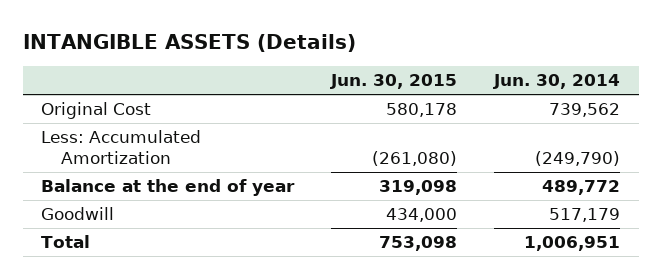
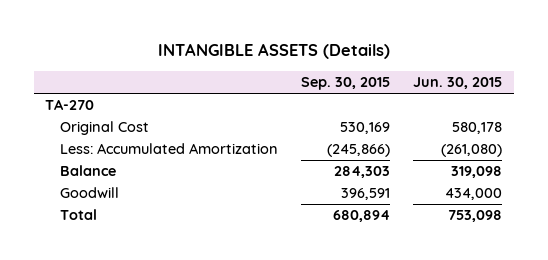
[493,74,621,90] Jun. 30, 2014 -> none
none -> [301,77,391,91] Sep. 30, 2015
none -> [45,99,95,111] TA-270
[41,179,296,197] Balance at the end of year -> [59,165,116,177] Balance

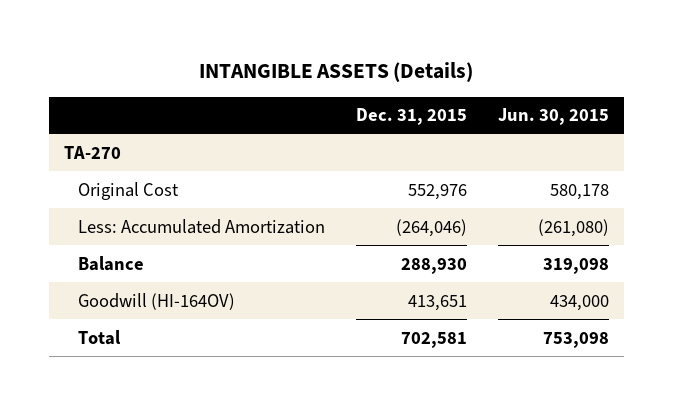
[301,77,391,91] Sep. 30, 2015 -> none
none -> [355,108,467,126] Dec. 31, 2015
[59,187,119,199] Goodwill -> [77,292,235,310] Goodwill (HI-164OV)

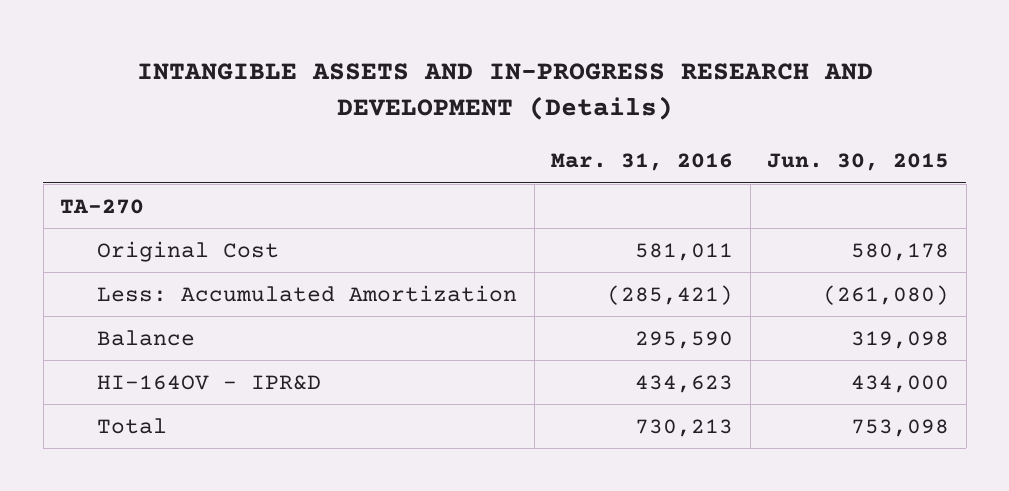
[199,61,474,82] INTANGIBLE ASSETS (Details) -> [136,63,873,121] INTANGIBLE ASSETS AND IN-PROGRESS RESEARCH AND DEVELOPMENT (Details)
[355,108,467,126] Dec. 31, 2015 -> none
none -> [551,153,734,172] Mar. 31, 2016
[77,292,235,310] Goodwill (HI-164OV) -> [97,374,322,390] HI-164OV - IPR&D

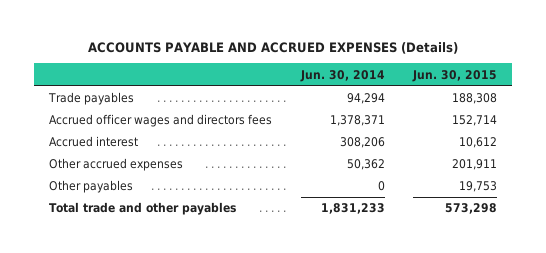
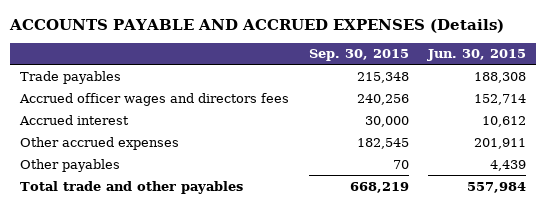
[299,69,385,82] Jun. 30, 2014 -> none
none -> [308,49,409,62] Sep. 30, 2015
[459,181,498,193] 19,753 -> [490,159,527,171] 4,439
[445,203,498,215] 573,298 -> [467,181,527,193] 557,984

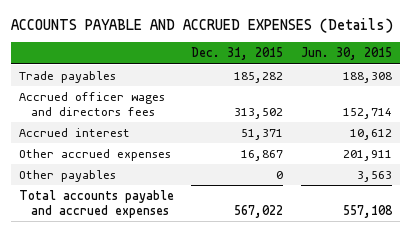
[308,49,409,62] Sep. 30, 2015 -> none
none -> [191,47,284,61] Dec. 31, 2015
[490,159,527,171] 4,439 -> [356,170,392,182] 3,563
[20,180,244,194] Total trade and other payables -> [19,189,175,219] Total accounts payable and accrued expenses
[467,181,527,193] 557,984 -> [342,205,393,219] 557,108

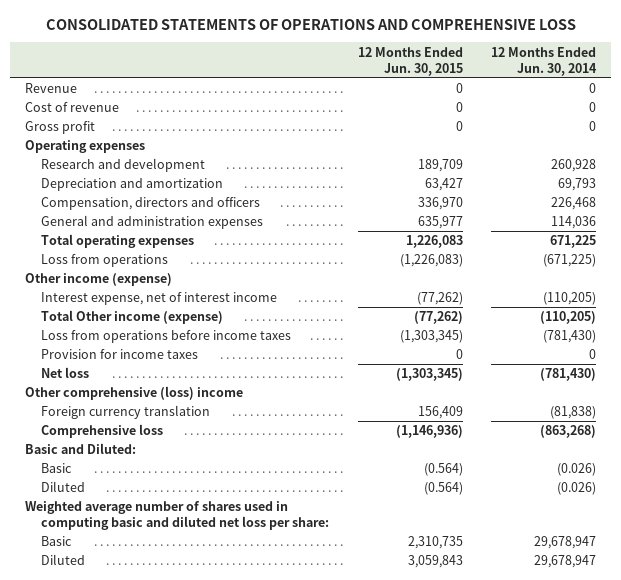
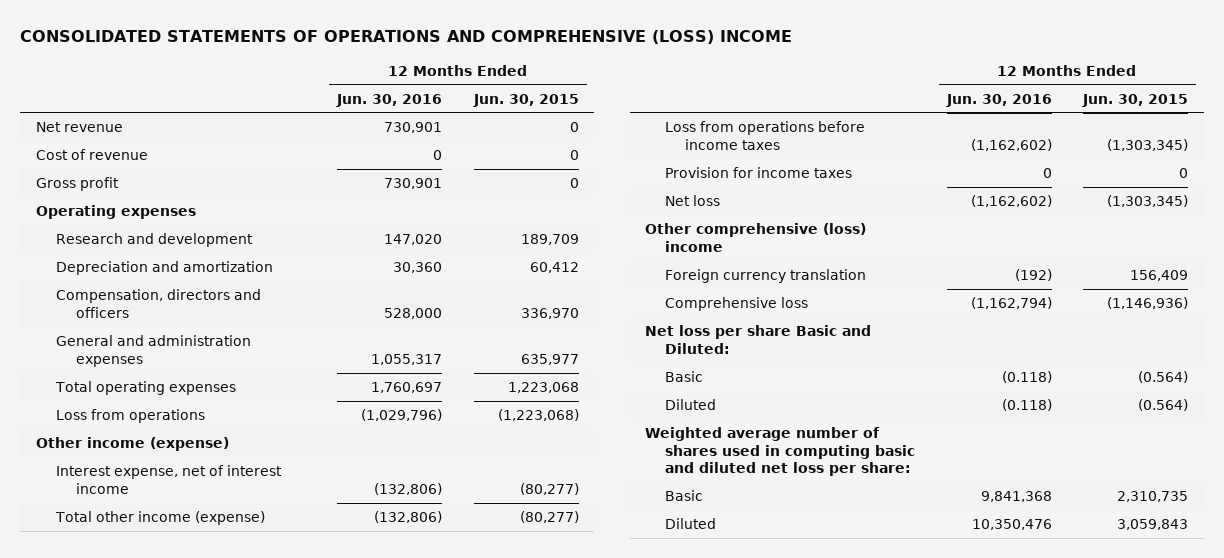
[45,18,576,30] CONSOLIDATED STATEMENTS OF OPERATIONS AND COMPREHENSIVE LOSS -> [20,30,793,45] CONSOLIDATED STATEMENTS OF OPERATIONS AND COMPREHENSIVE (LOSS) INCOME
[491,46,598,76] 12 Months Ended Jun. 30, 2014 -> none
none -> [336,93,443,107] Jun. 30, 2016
[24,83,77,94] Revenue -> [36,122,124,133] Net revenue
[424,178,463,192] 63,427 -> [529,262,579,274] 60,412
[405,235,463,249] 1,226,083 -> [507,382,579,394] 1,223,068
[399,254,463,268] (1,226,083) -> [497,409,579,422] (1,223,068)
[416,292,463,306] (77,262) -> [519,482,579,495] (80,277)
[40,310,223,325] Total Other income (expense) -> [54,511,265,526] Total other income (expense)
[413,311,463,325] (77,262) -> [519,511,579,524] (80,277)
[24,443,136,455] Basic and Diluted: -> [645,325,872,354] Net loss per share Basic and Diluted:

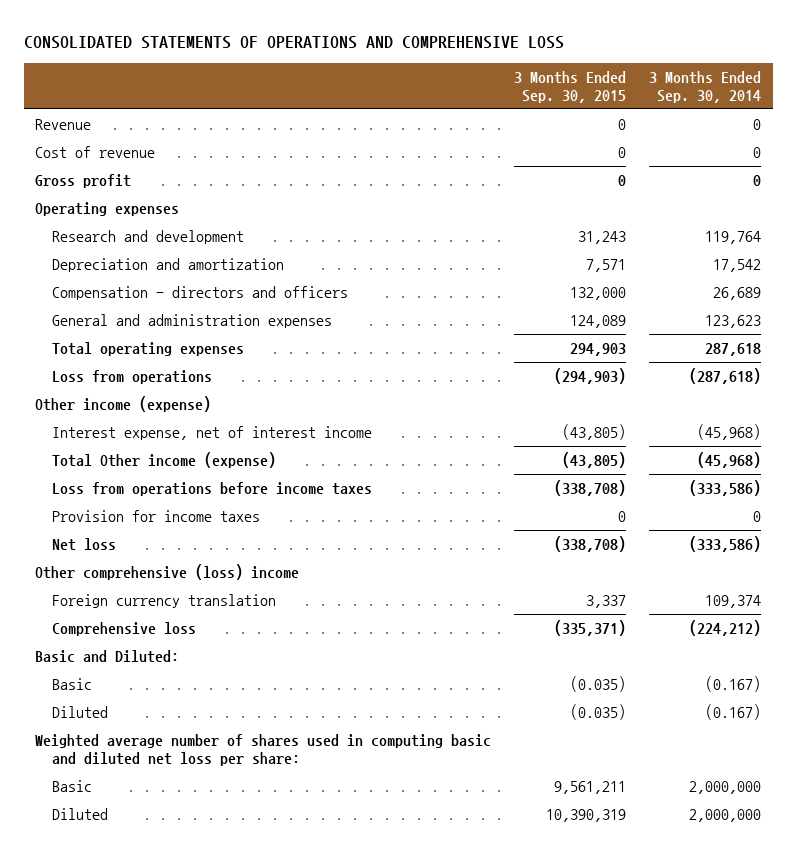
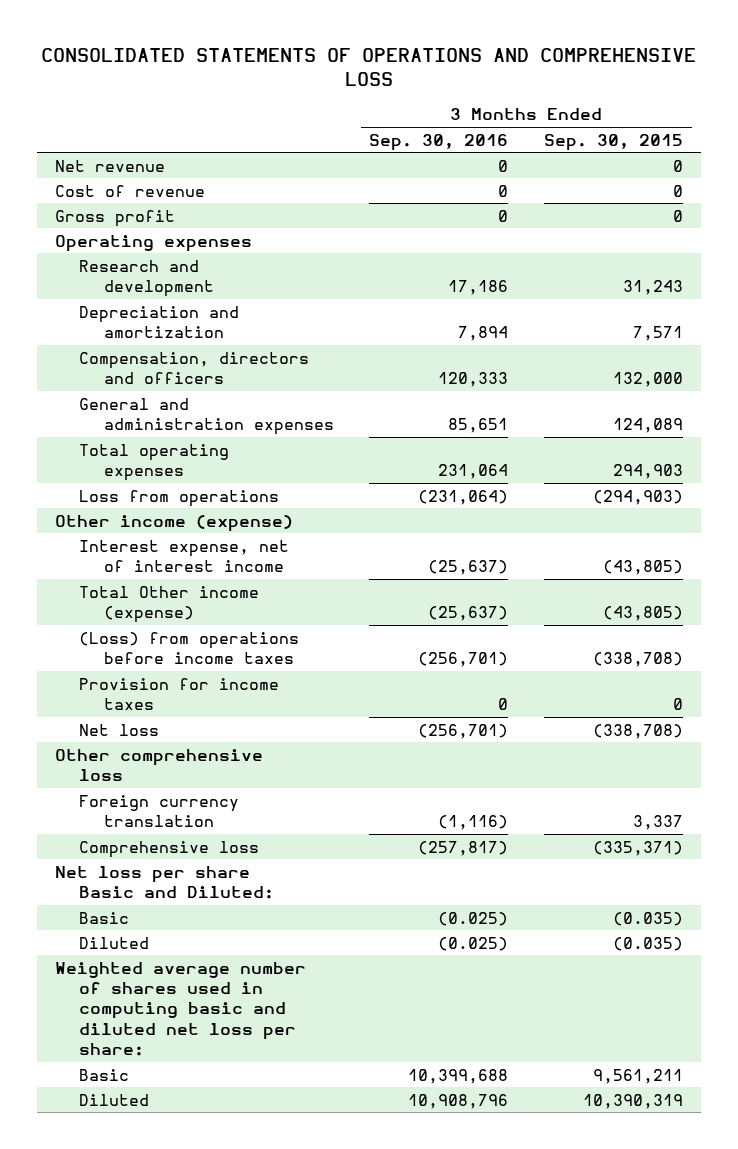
[649,70,762,103] 3 Months Ended Sep. 30, 2014 -> none
none -> [369,133,509,151] Sep. 30, 2016
[35,119,92,131] Revenue -> [55,159,166,172] Net revenue
[51,286,348,301] Compensation - directors and officers -> [79,351,310,385] Compensation, directors and officers
[51,482,372,497] Loss from operations before income taxes -> [79,631,300,665] (Loss) from operations before income taxes
[35,564,300,581] Other comprehensive (loss) income -> [55,748,264,782] Other comprehensive loss
[35,650,180,664] Basic and Diluted: -> [55,865,275,900] Net loss per share Basic and Diluted:

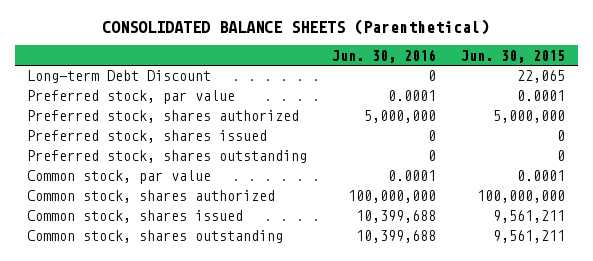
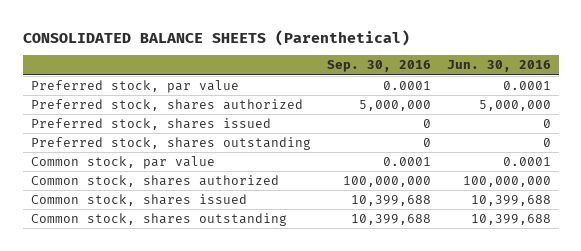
[461,49,566,63] Jun. 30, 2015 -> none
none -> [326,60,431,73] Sep. 30, 2016
[27,70,212,84] Long-term Debt Discount -> none

